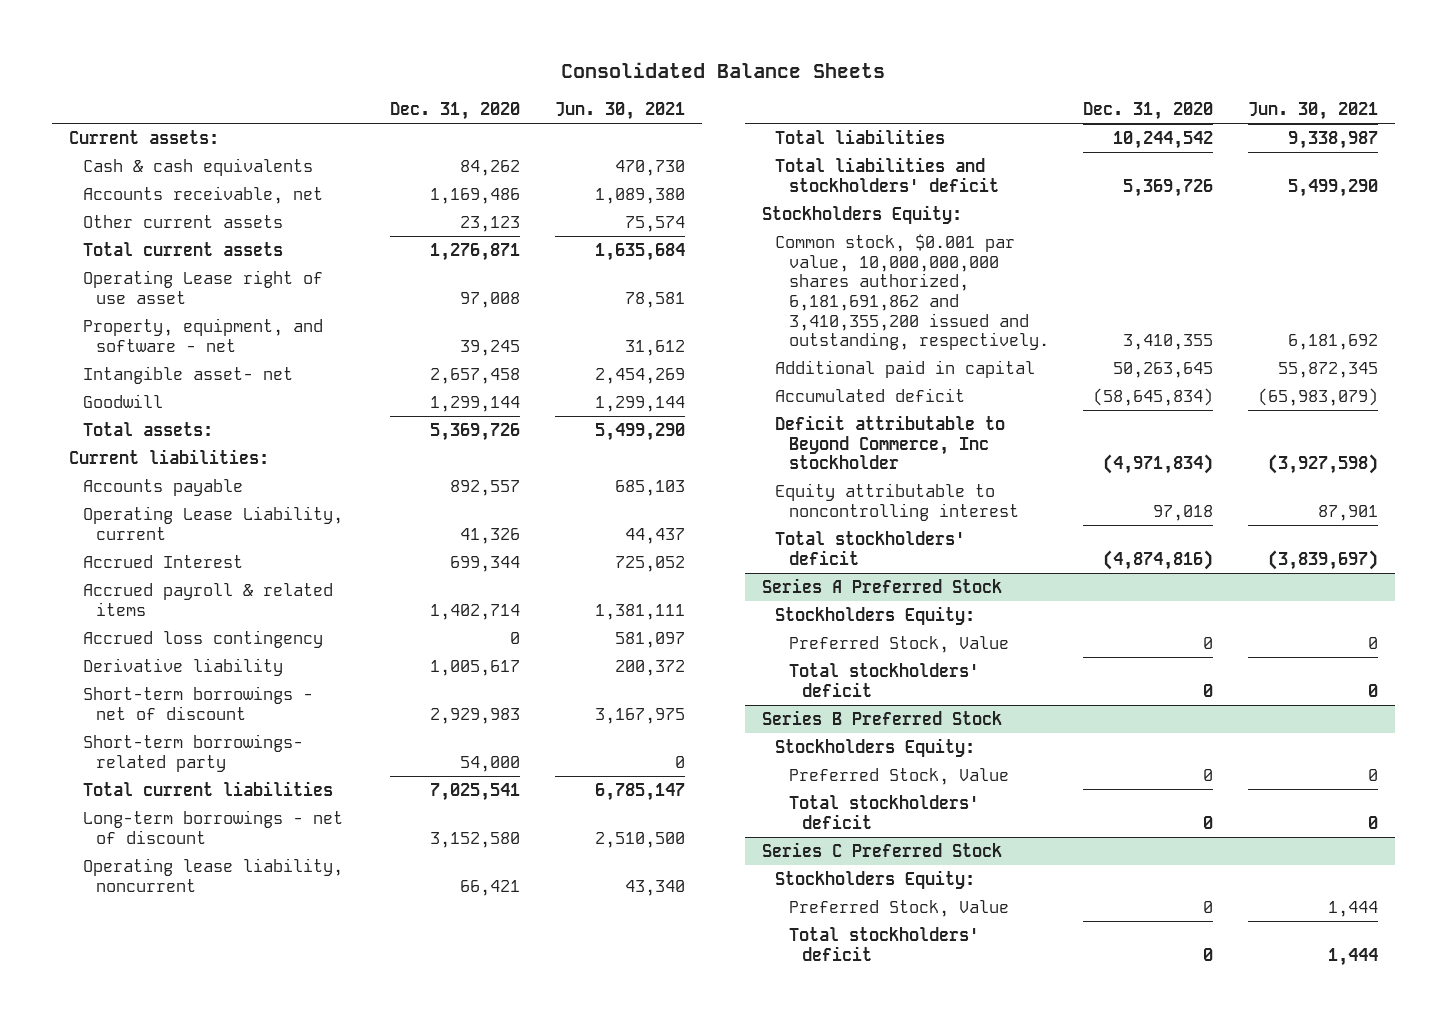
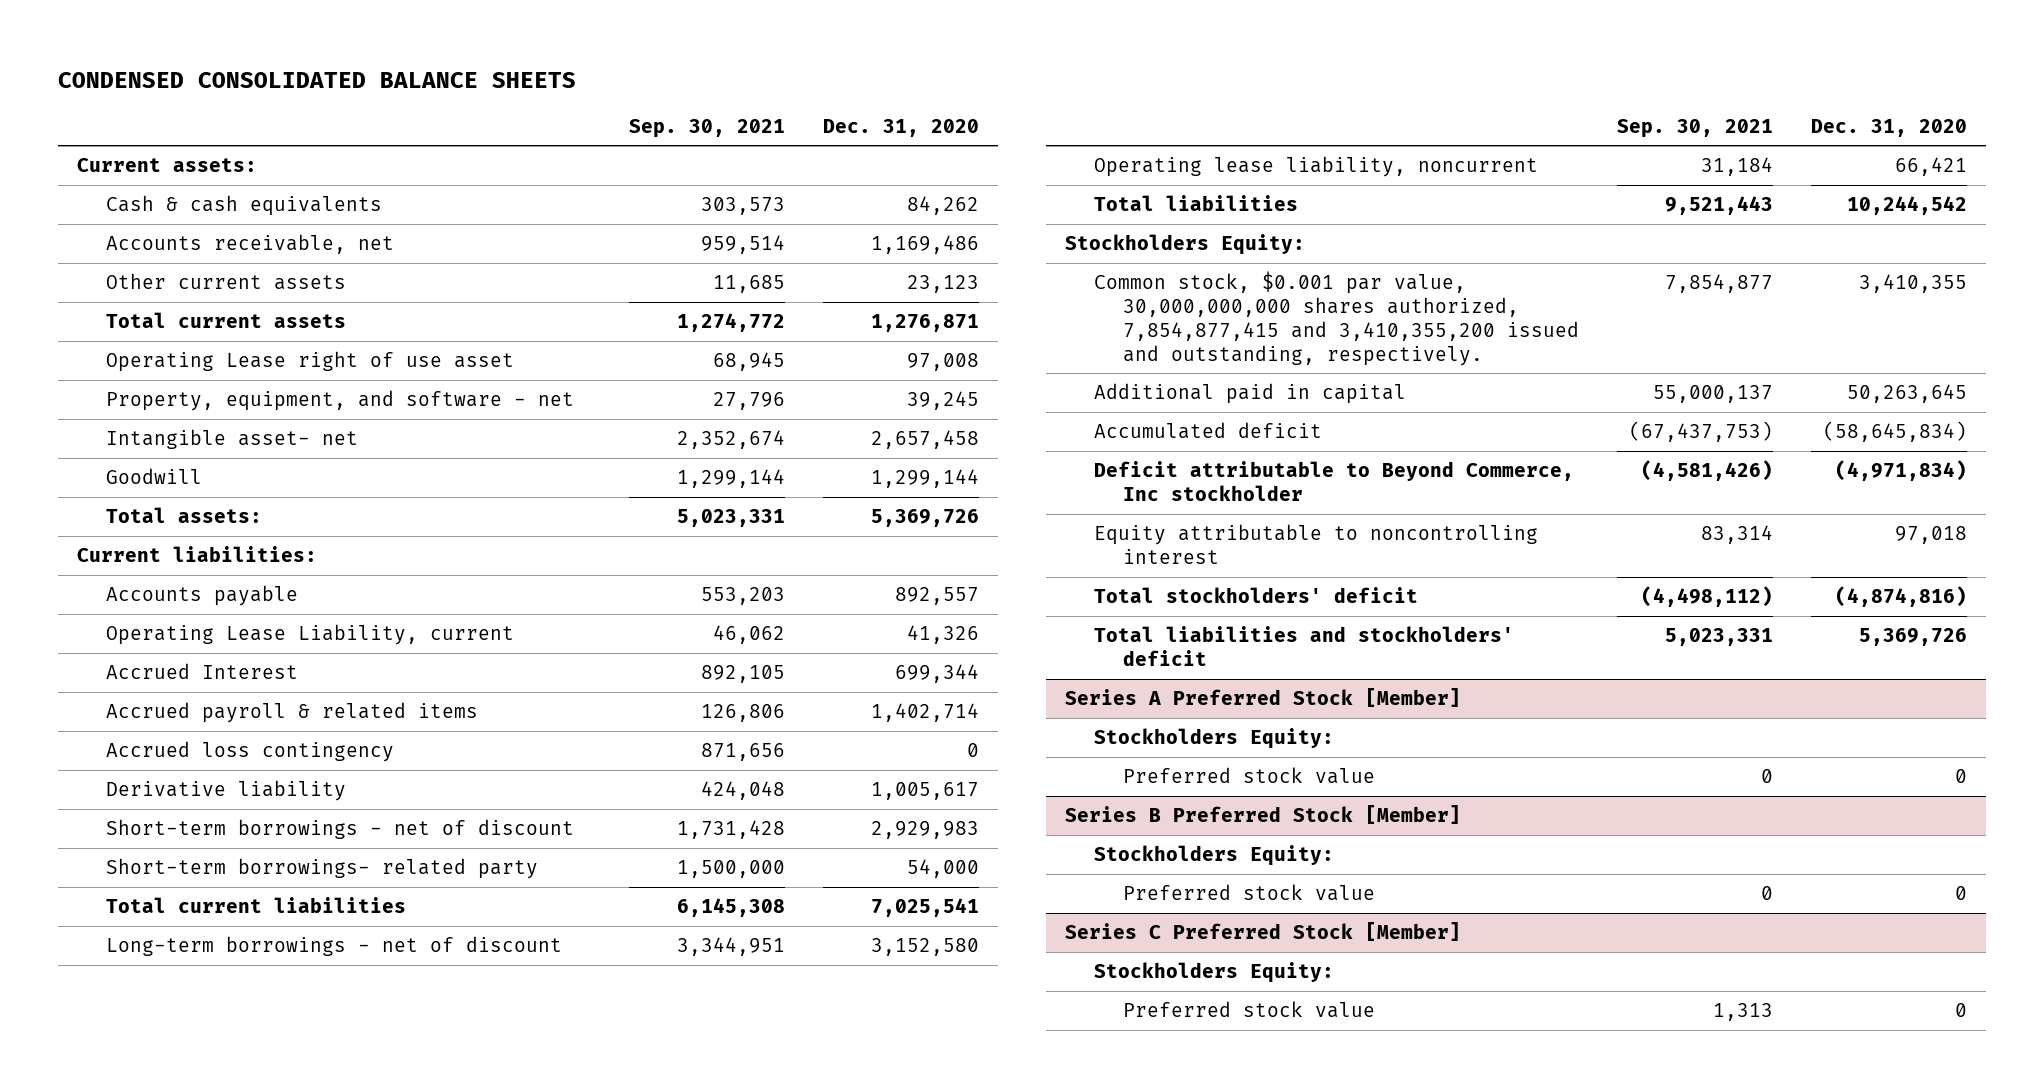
[561,62,886,79] Consolidated Balance Sheets -> [58,71,577,88] CONDENSED CONSOLIDATED BALANCE SHEETS
[554,102,685,121] Jun. 30, 2021 -> none
none -> [629,118,786,138] Sep. 30, 2021
[775,233,1049,351] Common stock, $0.001 par value, 10,000,000,000 shares authorized, 6,181,691,862 and 3,410,355,200 issued and outstanding, respectively. -> [1093,271,1579,366] Common stock, $0.001 par value, 30,000,000,000 shares authorized, 7,854,877,415 and 3,410,355,200 issued and outstanding, respectively.
[775,156,999,192] Total liabilities and stockholders' deficit -> [1093,626,1514,666] Total liabilities and stockholders' deficit
[761,577,1002,593] Series A Preferred Stock -> [1064,688,1461,708] Series A Preferred Stock [Member]
[788,662,979,697] Total stockholders' deficit -> none
[788,635,1009,653] Preferred Stock, Value -> [1122,767,1375,785] Preferred stock value
[761,709,1002,725] Series B Preferred Stock -> [1064,805,1461,825] Series B Preferred Stock [Member]
[788,794,979,829] Total stockholders' deficit -> none
[788,767,1009,785] Preferred Stock, Value -> [1122,884,1375,902] Preferred stock value
[761,841,1002,857] Series C Preferred Stock -> [1064,922,1461,942] Series C Preferred Stock [Member]
[788,926,979,961] Total stockholders' deficit -> none
[788,899,1009,917] Preferred Stock, Value -> [1122,1001,1375,1019] Preferred stock value

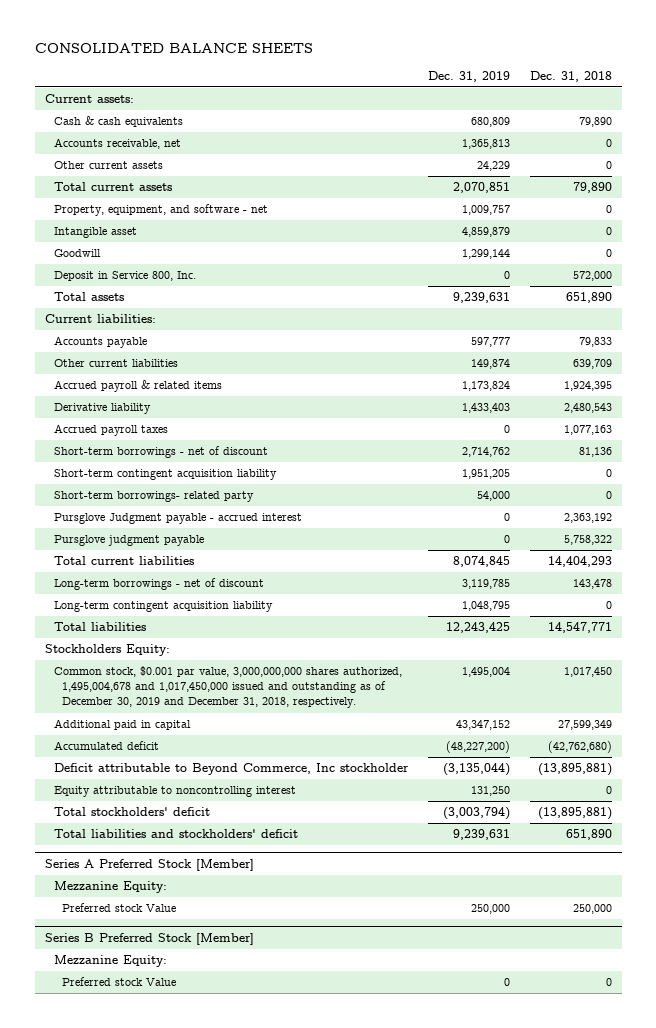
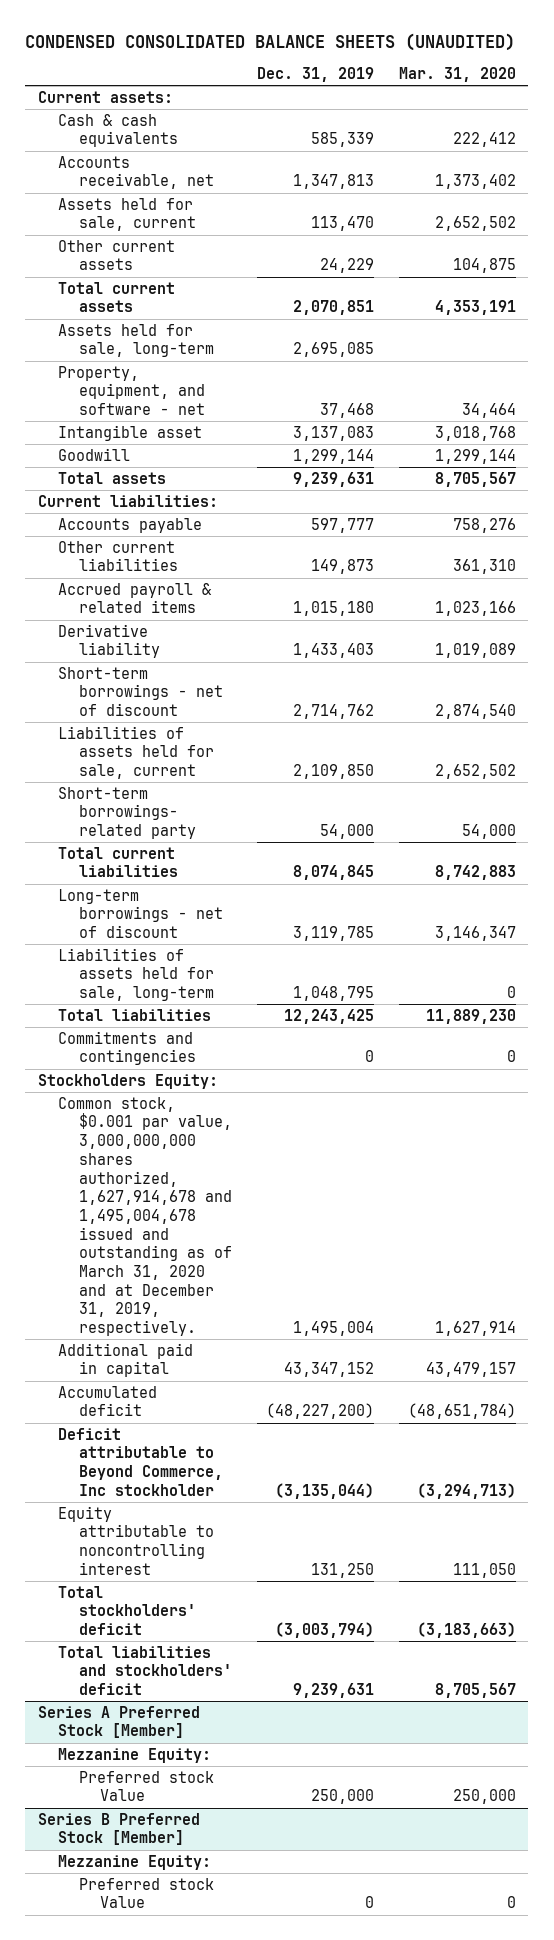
[34,42,313,53] CONSOLIDATED BALANCE SHEETS -> [25,32,516,51] CONDENSED CONSOLIDATED BALANCE SHEETS (UNAUDITED)
[529,70,612,82] Dec. 31, 2018 -> none
none -> [398,67,516,83] Mar. 31, 2020
[470,117,510,128] 680,809 -> [310,132,374,148] 585,339
[461,139,510,150] 1,365,813 -> [292,174,374,190] 1,347,813
none -> [58,197,196,232] Assets held for sale, current
none -> [58,323,214,358] Assets held for sale, long-term
[461,205,510,216] 1,009,757 -> [319,403,374,419] 37,468
[461,227,510,238] 4,859,879 -> [292,425,374,441] 3,137,083
[53,271,196,282] Deposit in Service 800, Inc. -> none
[470,359,510,370] 149,874 -> [310,559,374,575] 149,873
[461,381,510,392] 1,173,824 -> [292,601,374,617] 1,015,180
[53,424,168,437] Accrued payroll taxes -> none
[53,469,277,481] Short-term contingent acquisition liability -> none
none -> [58,725,214,780] Liabilities of assets held for sale, current
[53,513,302,525] Pursglove Judgment payable - accrued interest -> none
[53,535,204,547] Pursglove judgment payable -> none
[53,601,273,613] Long-term contingent acquisition liability -> [58,947,214,1002] Liabilities of assets held for sale, long-term
none -> [58,1030,196,1066] Commitments and contingencies
[53,666,402,709] Common stock, $0.001 par value, 3,000,000,000 shares authorized, 1,495,004,678 and 1,017,450,000 issued and outstanding as of December 30, 2019 and December 31, 2018, respectively. -> [58,1096,232,1337] Common stock, $0.001 par value, 3,000,000,000 shares authorized, 1,627,914,678 and 1,495,004,678 issued and outstanding as of March 31, 2020 and at December 31, 2019, respectively.

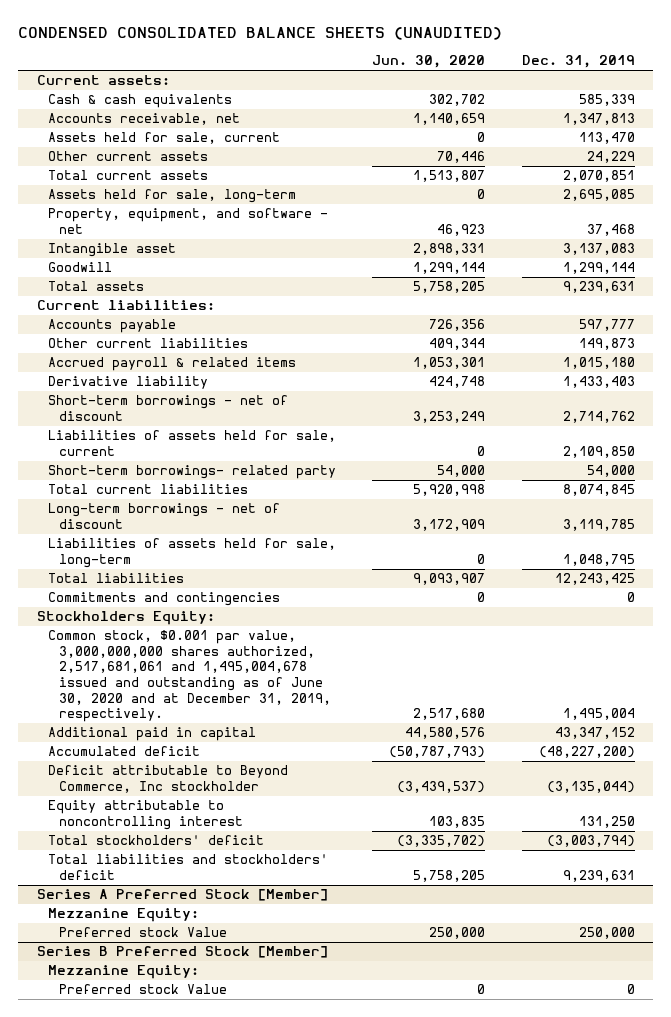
[398,67,516,83] Mar. 31, 2020 -> none
none -> [372,55,486,69] Jun. 30, 2020
[58,1096,232,1337] Common stock, $0.001 par value, 3,000,000,000 shares authorized, 1,627,914,678 and 1,495,004,678 issued and outstanding as of March 31, 2020 and at December 31, 2019, respectively. -> [48,630,332,723] Common stock, $0.001 par value, 3,000,000,000 shares authorized, 2,517,681,061 and 1,495,004,678 issued and outstanding as of June 30, 2020 and at December 31, 2019, respectively.

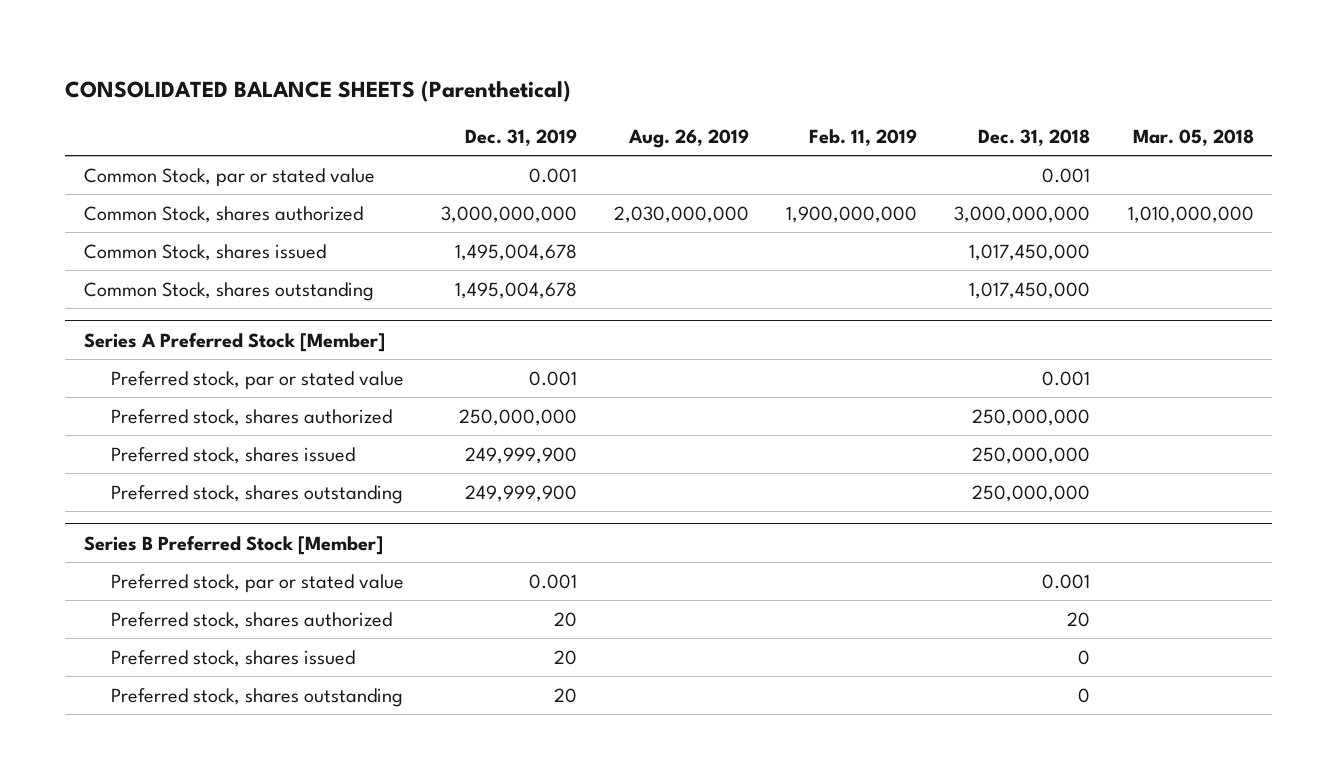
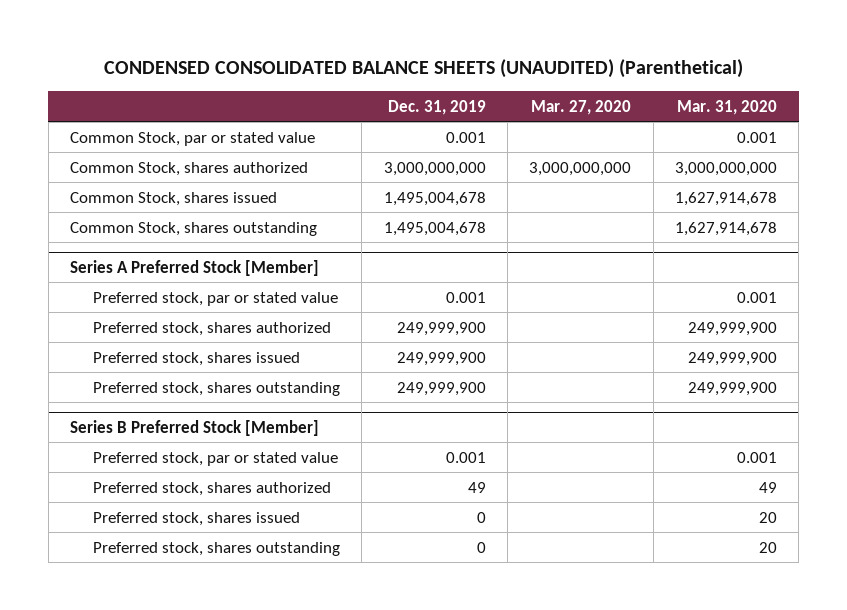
[65,79,572,102] CONSOLIDATED BALANCE SHEETS (Parenthetical) -> [103,59,743,79] CONDENSED CONSOLIDATED BALANCE SHEETS (UNAUDITED) (Parenthetical)
[628,128,750,148] Aug. 26, 2019 -> none
[809,128,918,146] Feb. 11, 2019 -> none
[978,128,1091,146] Dec. 31, 2018 -> none
[1132,128,1254,146] Mar. 05, 2018 -> none
none -> [531,99,632,115] Mar. 27, 2020
none -> [677,99,778,115] Mar. 31, 2020
[458,408,577,426] 250,000,000 -> [396,321,486,336] 249,999,900
[553,611,577,627] 20 -> [467,481,486,493] 49
[553,649,577,665] 20 -> [476,511,486,523] 0
[553,687,577,703] 20 -> [476,541,486,553] 0

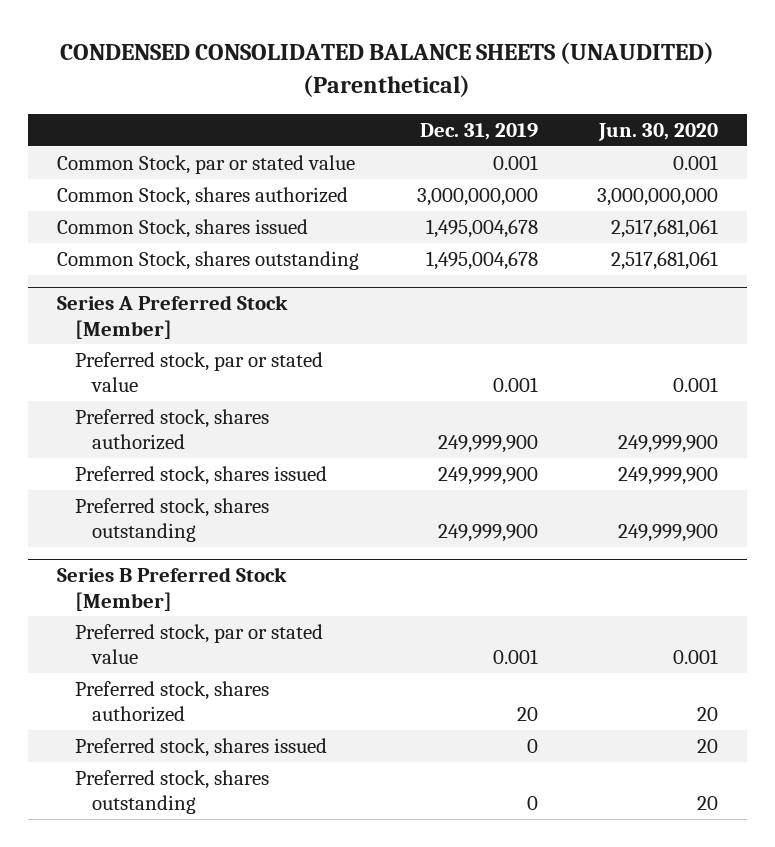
[531,99,632,115] Mar. 27, 2020 -> none
[677,99,778,115] Mar. 31, 2020 -> none
none -> [597,123,718,142] Jun. 30, 2020
[467,481,486,493] 49 -> [517,707,539,722] 20

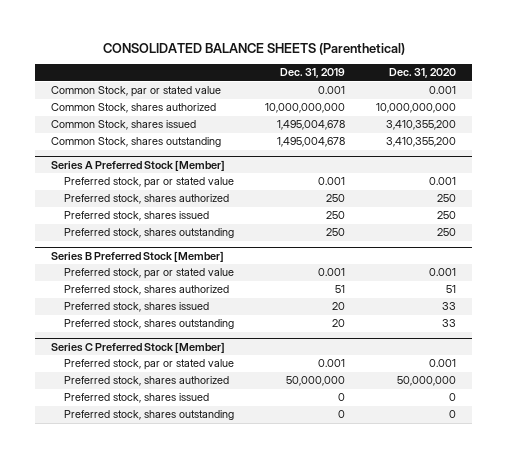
[60,42,715,98] CONDENSED CONSOLIDATED BALANCE SHEETS (UNAUDITED) (Parenthetical) -> [102,42,405,55] CONSOLIDATED BALANCE SHEETS (Parenthetical)
[597,123,718,142] Jun. 30, 2020 -> none
none -> [389,68,457,79] Dec. 31, 2020
[417,187,539,206] 3,000,000,000 -> [265,103,346,114] 10,000,000,000
[438,435,539,454] 249,999,900 -> [326,194,346,203] 250
[438,466,539,485] 249,999,900 -> [326,211,346,220] 250
[438,524,539,543] 249,999,900 -> [326,228,346,237] 250
[517,707,539,722] 20 -> [335,285,346,294] 51
none -> [64,302,210,313] Preferred stock, shares issued
none -> [64,319,235,330] Preferred stock, shares outstanding
none -> [51,342,226,354] Series C Preferred Stock [Member]
none -> [64,359,235,371] Preferred stock, par or stated value
none -> [64,376,230,387] Preferred stock, shares authorized

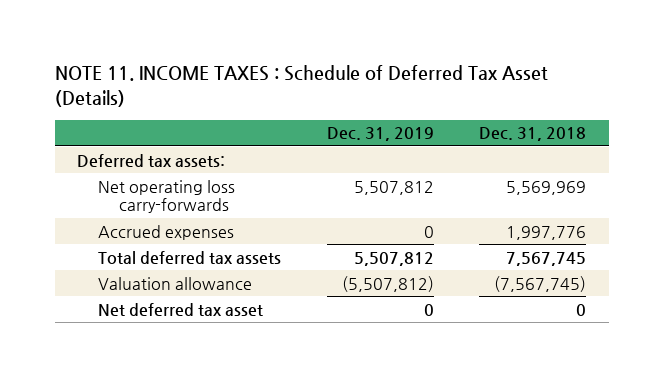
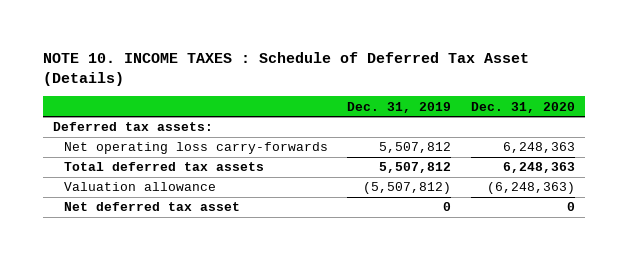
[54,65,548,107] NOTE 11. INCOME TAXES : Schedule of Deferred Tax Asset (Details) -> [43,52,530,87] NOTE 10. INCOME TAXES : Schedule of Deferred Tax Asset (Details)
[479,127,587,142] Dec. 31, 2018 -> none
none -> [470,101,575,113] Dec. 31, 2020
[98,224,235,240] Accrued expenses -> none

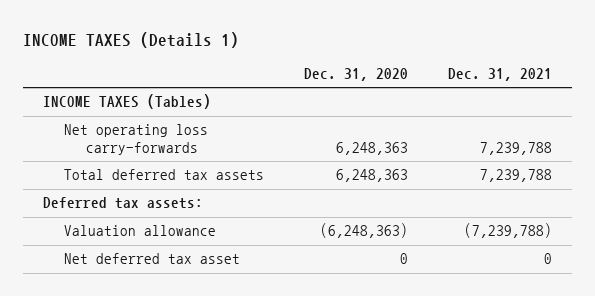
[43,52,530,87] NOTE 10. INCOME TAXES : Schedule of Deferred Tax Asset (Details) -> [23,32,240,49] INCOME TAXES (Details 1)
[347,101,452,113] Dec. 31, 2019 -> none
none -> [448,68,553,82] Dec. 31, 2021
none -> [43,94,212,110] INCOME TAXES (Tables)
[52,122,213,132] Deferred tax assets: -> [43,197,204,210] Deferred tax assets:

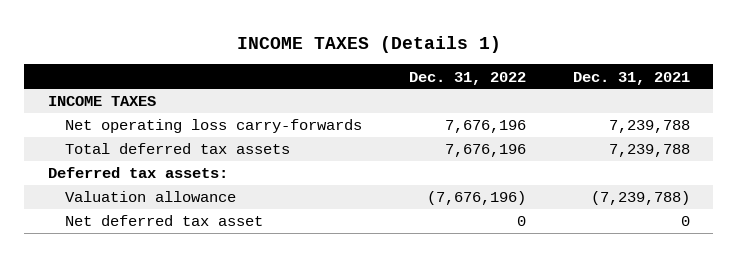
[304,68,409,82] Dec. 31, 2020 -> none
none -> [408,71,526,85] Dec. 31, 2022
[43,94,212,110] INCOME TAXES (Tables) -> [47,96,156,107] INCOME TAXES

